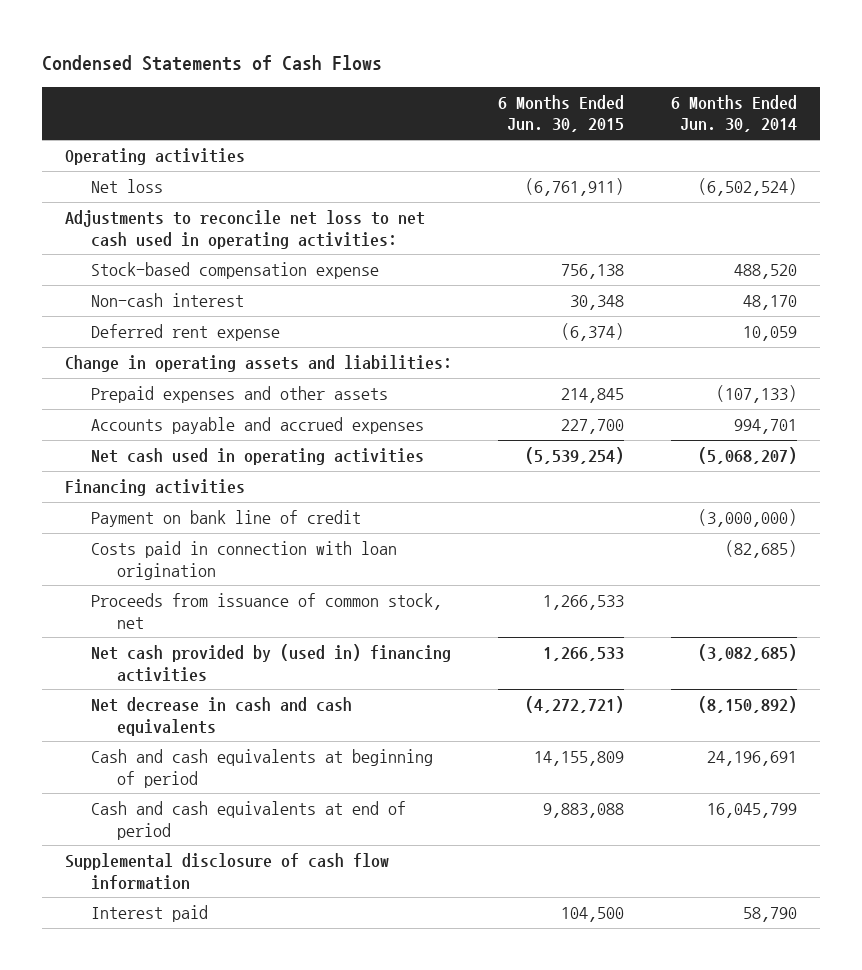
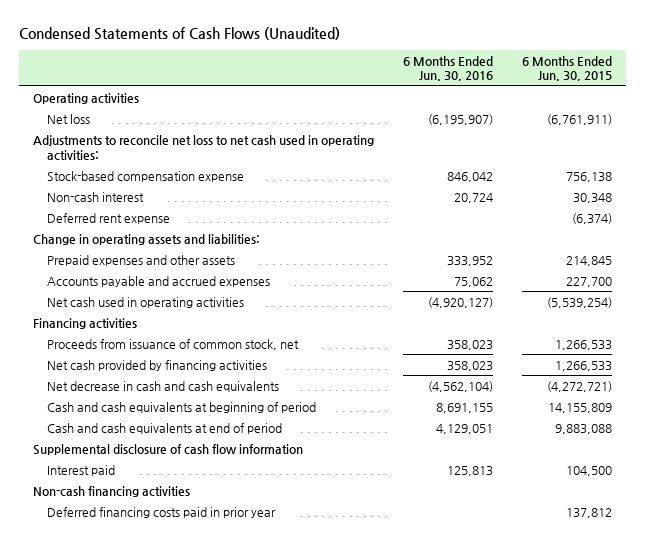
[41,55,382,72] Condensed Statements of Cash Flows -> [18,26,340,40] Condensed Statements of Cash Flows (Unaudited)
[670,94,797,133] 6 Months Ended Jun. 30, 2014 -> none
none -> [402,55,493,82] 6 Months Ended Jun. 30, 2016
[91,509,362,527] Payment on bank line of credit -> none
[91,540,398,580] Costs paid in connection with loan origination -> none
[91,643,452,682] Net cash provided by (used in) financing activities -> [47,359,268,371] Net cash provided by financing activities
none -> [33,485,191,497] Non-cash financing activities
none -> [47,506,277,518] Deferred financing costs paid in prior year

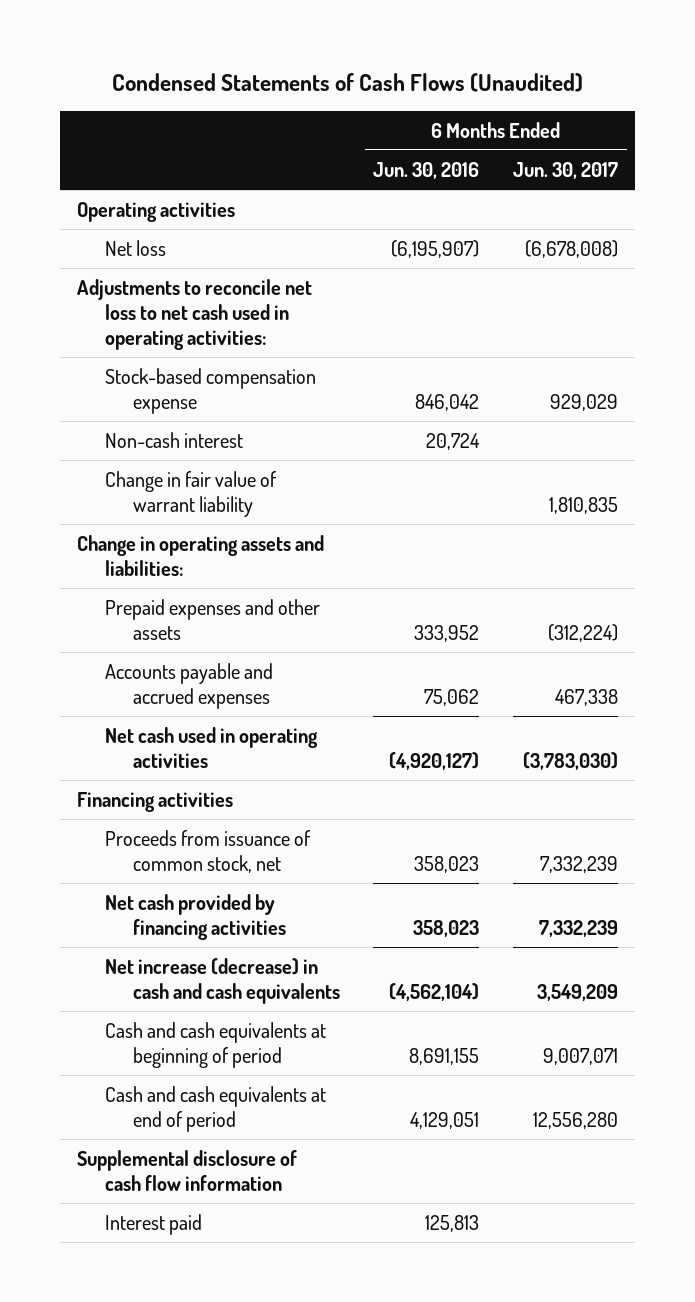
[521,55,612,82] 6 Months Ended Jun. 30, 2015 -> none
none -> [513,161,619,179] Jun. 30, 2017
[47,212,171,224] Deferred rent expense -> none
none -> [104,470,277,517] Change in fair value of warrant liability
[47,380,280,392] Net decrease in cash and cash equivalents -> [104,957,340,1004] Net increase (decrease) in cash and cash equivalents
[33,485,191,497] Non-cash financing activities -> none
[47,506,277,518] Deferred financing costs paid in prior year -> none

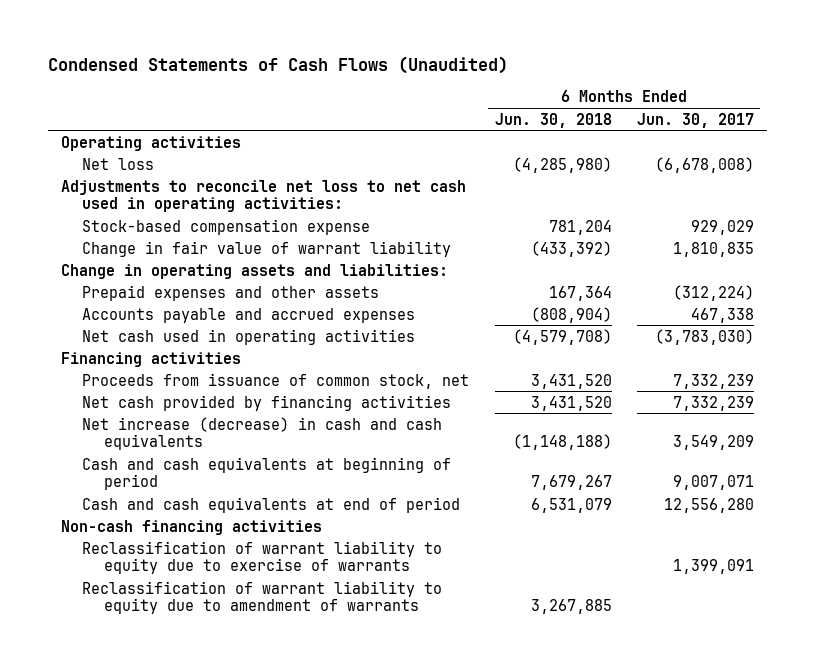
[373,161,480,179] Jun. 30, 2016 -> none
none -> [494,112,612,128] Jun. 30, 2018
[104,431,243,448] Non-cash interest -> none
[76,1149,297,1191] Supplemental disclosure of cash flow information -> none
[104,1213,202,1235] Interest paid -> none
none -> [60,519,322,535] Non-cash financing activities
none -> [82,540,443,575] Reclassification of warrant liability to equity due to exercise of warrants
none -> [82,580,443,615] Reclassification of warrant liability to equity due to amendment of warrants

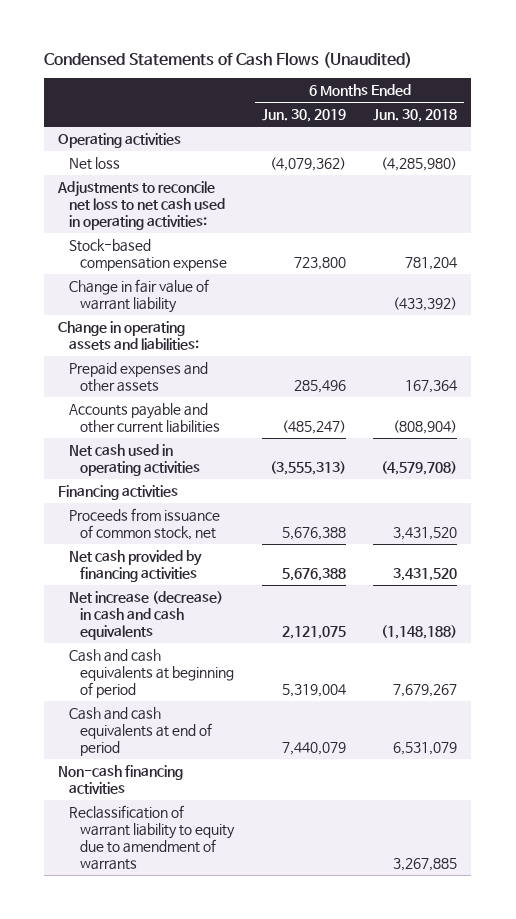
[637,112,755,128] Jun. 30, 2017 -> none
none -> [261,108,346,122] Jun. 30, 2019
[82,307,416,323] Accounts payable and accrued expenses -> [69,402,221,433] Accounts payable and other current liabilities
[82,540,443,575] Reclassification of warrant liability to equity due to exercise of warrants -> none

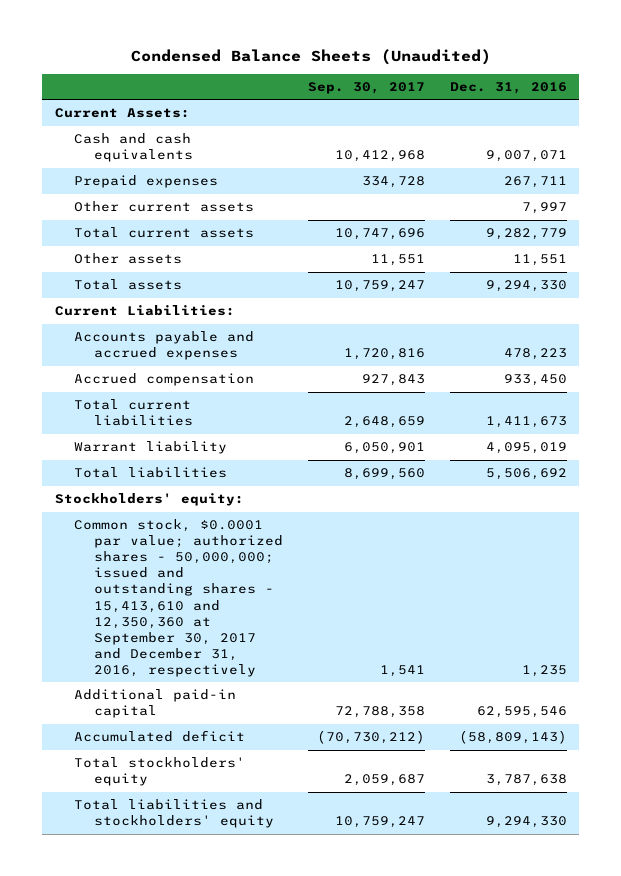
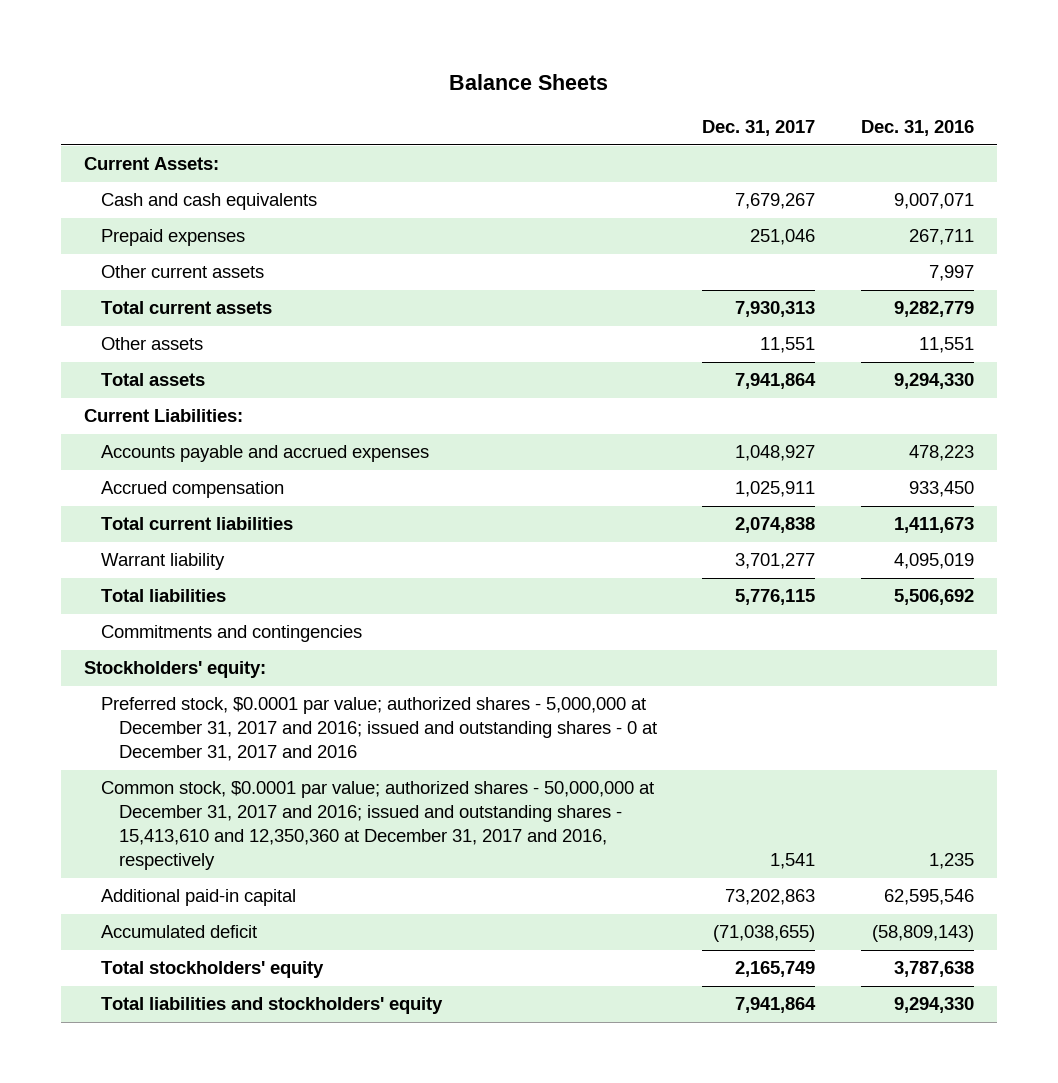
[130,49,491,66] Condensed Balance Sheets (Unaudited) -> [449,74,609,91] Balance Sheets
[307,82,425,95] Sep. 30, 2017 -> none
none -> [702,120,816,137] Dec. 31, 2017
none -> [101,625,363,643] Commitments and contingencies
none -> [101,697,657,762] Preferred stock, $0.0001 par value; authorized shares - 5,000,000 at December 31, 2017 and 2016; issued and outstanding shares - 0 at December 31, 2017 and 2016
[74,519,283,677] Common stock, $0.0001 par value; authorized shares - 50,000,000; issued and outstanding shares - 15,413,610 and 12,350,360 at September 30, 2017 and December 31, 2016, respectively -> [101,781,655,871] Common stock, $0.0001 par value; authorized shares - 50,000,000 at December 31, 2017 and 2016; issued and outstanding shares - 15,413,610 and 12,350,360 at December 31, 2017 and 2016, respectively

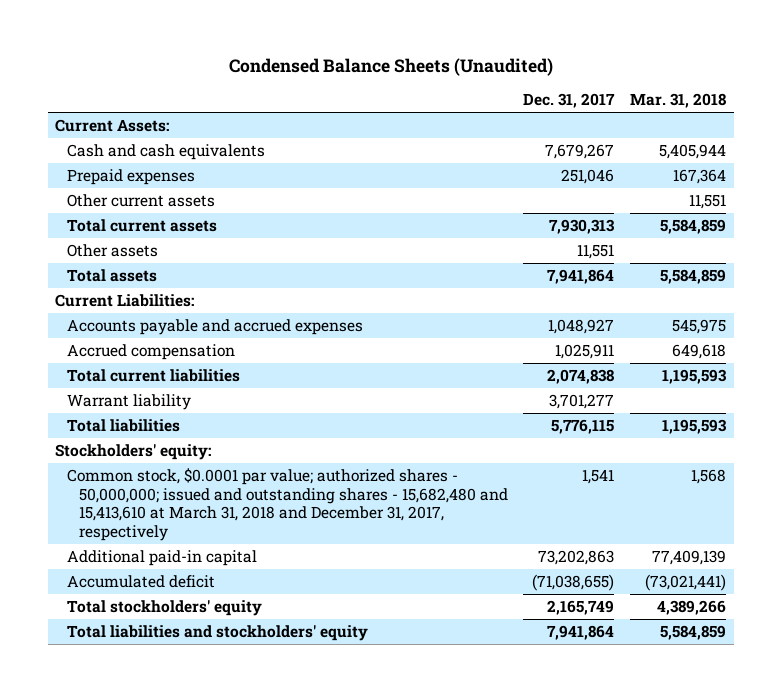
[449,74,609,91] Balance Sheets -> [228,57,553,76] Condensed Balance Sheets (Unaudited)
[861,120,975,137] Dec. 31, 2016 -> none
none -> [630,93,727,109] Mar. 31, 2018
[101,625,363,643] Commitments and contingencies -> none
[101,697,657,762] Preferred stock, $0.0001 par value; authorized shares - 5,000,000 at December 31, 2017 and 2016; issued and outstanding shares - 0 at December 31, 2017 and 2016 -> none
[101,781,655,871] Common stock, $0.0001 par value; authorized shares - 50,000,000 at December 31, 2017 and 2016; issued and outstanding shares - 15,413,610 and 12,350,360 at December 31, 2017 and 2016, respectively -> [67,468,508,541] Common stock, $0.0001 par value; authorized shares - 50,000,000; issued and outstanding shares - 15,682,480 and 15,413,610 at March 31, 2018 and December 31, 2017, respectively

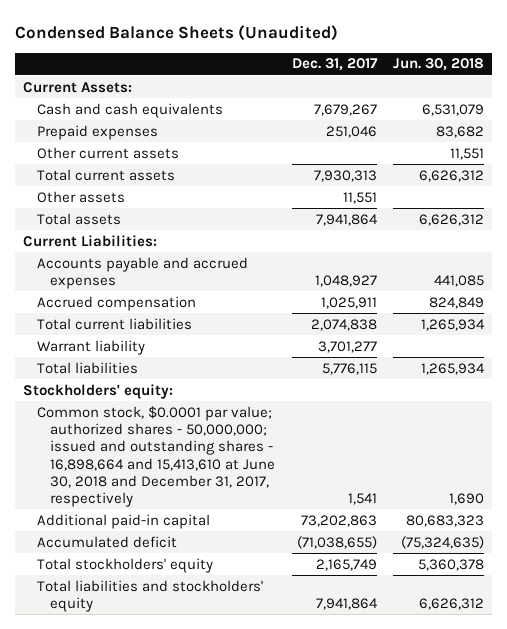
[630,93,727,109] Mar. 31, 2018 -> none
none -> [393,58,485,72] Jun. 30, 2018
[67,468,508,541] Common stock, $0.0001 par value; authorized shares - 50,000,000; issued and outstanding shares - 15,682,480 and 15,413,610 at March 31, 2018 and December 31, 2017, respectively -> [36,405,276,508] Common stock, $0.0001 par value; authorized shares - 50,000,000; issued and outstanding shares - 16,898,664 and 15,413,610 at June 30, 2018 and December 31, 2017, respectively

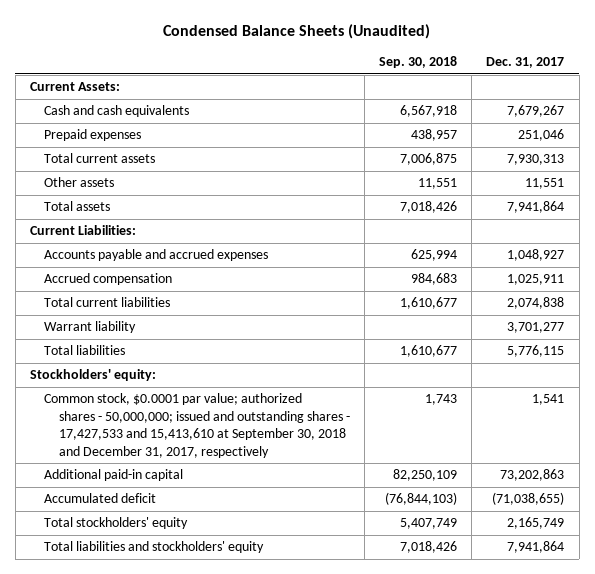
[393,58,485,72] Jun. 30, 2018 -> none
none -> [379,56,458,69] Sep. 30, 2018
[36,146,179,159] Other current assets -> none
[36,405,276,508] Common stock, $0.0001 par value; authorized shares - 50,000,000; issued and outstanding shares - 16,898,664 and 15,413,610 at June 30, 2018 and December 31, 2017, respectively -> [44,393,350,458] Common stock, $0.0001 par value; authorized shares - 50,000,000; issued and outstanding shares - 17,427,533 and 15,413,610 at September 30, 2018 and December 31, 2017, respectively

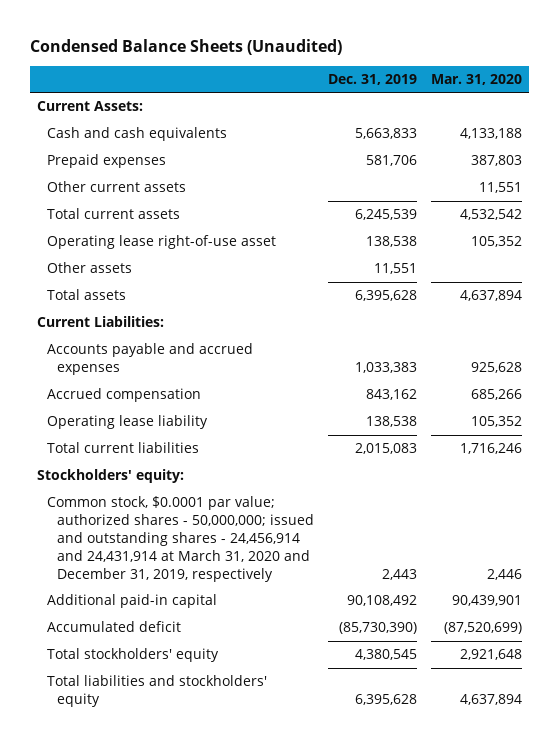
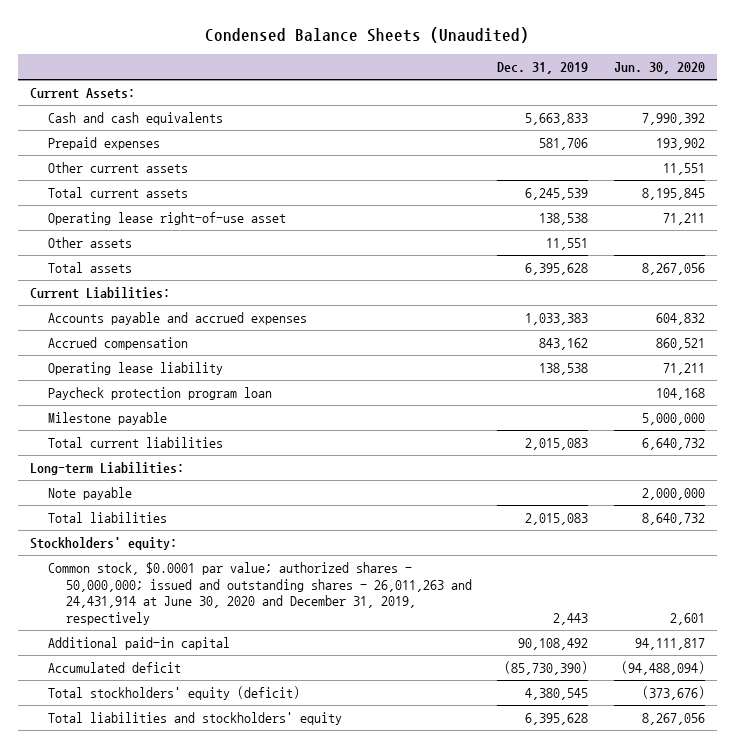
[430,73,522,85] Mar. 31, 2020 -> none
none -> [613,62,705,75] Jun. 30, 2020
none -> [48,387,273,401] Paycheck protection program loan
none -> [48,412,168,426] Milestone payable
none -> [30,462,185,476] Long-term Liabilities:
none -> [48,487,133,501] Note payable
none -> [48,512,168,524] Total liabilities
[46,496,314,582] Common stock, $0.0001 par value; authorized shares - 50,000,000; issued and outstanding shares - 24,456,914 and 24,431,914 at March 31, 2020 and December 31, 2019, respectively -> [48,562,472,625] Common stock, $0.0001 par value; authorized shares - 50,000,000; issued and outstanding shares - 26,011,263 and 24,431,914 at June 30, 2020 and December 31, 2019, respectively
[46,648,219,663] Total stockholders' equity -> [48,686,301,701] Total stockholders' equity (deficit)

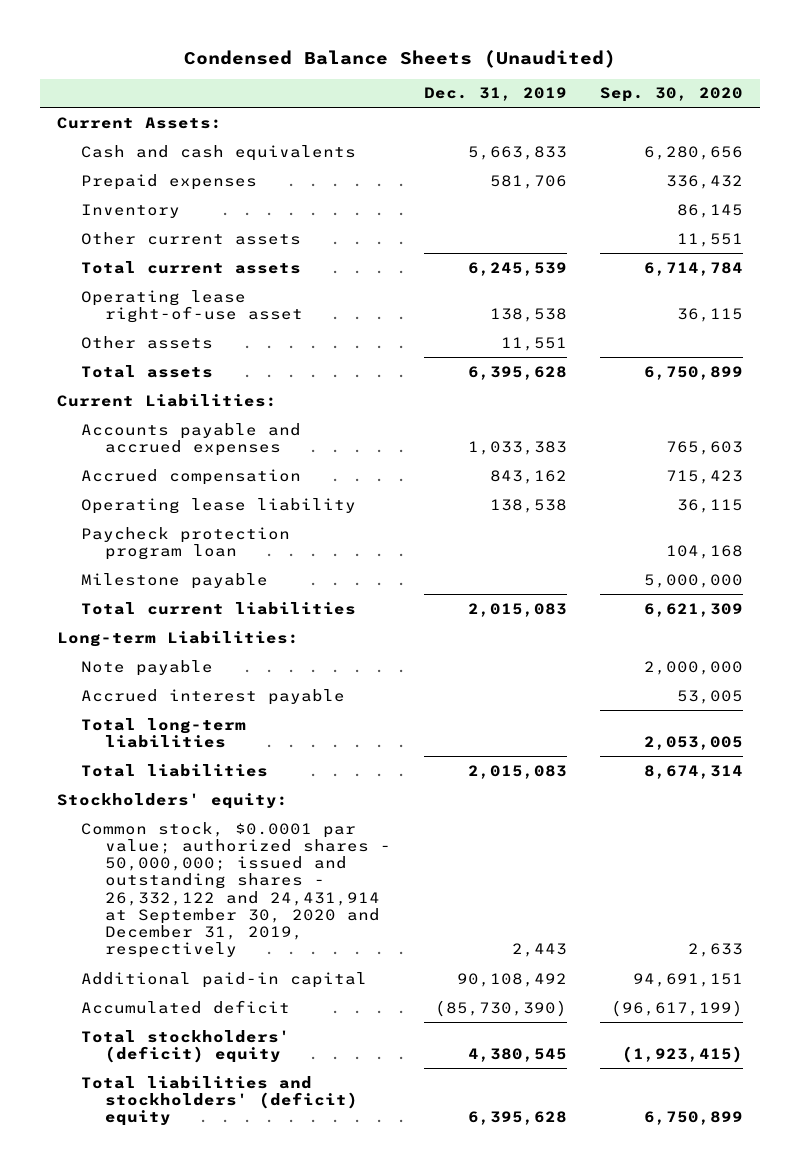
[613,62,705,75] Jun. 30, 2020 -> none
none -> [600,87,744,103] Sep. 30, 2020
none -> [80,203,180,218] Inventory
none -> [80,688,345,705] Accrued interest payable
none -> [80,717,246,748] Total long-term liabilities
[48,562,472,625] Common stock, $0.0001 par value; authorized shares - 50,000,000; issued and outstanding shares - 26,011,263 and 24,431,914 at June 30, 2020 and December 31, 2019, respectively -> [80,821,391,959] Common stock, $0.0001 par value; authorized shares - 50,000,000; issued and outstanding shares - 26,332,122 and 24,431,914 at September 30, 2020 and December 31, 2019, respectively
[48,686,301,701] Total stockholders' equity (deficit) -> [80,1029,290,1063] Total stockholders' (deficit) equity
[48,712,343,726] Total liabilities and stockholders' equity -> [80,1075,358,1127] Total liabilities and stockholders' (deficit) equity

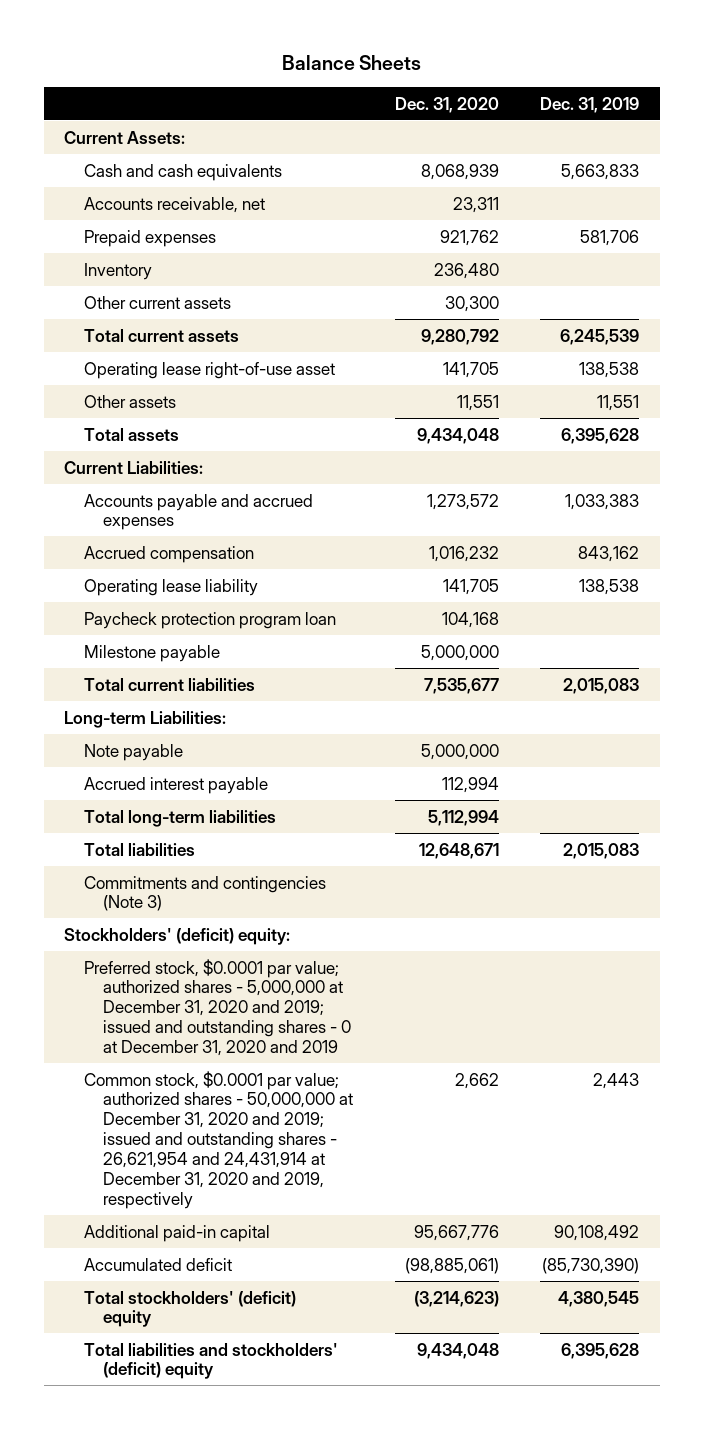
[184,49,617,68] Condensed Balance Sheets (Unaudited) -> [281,55,421,71] Balance Sheets
[600,87,744,103] Sep. 30, 2020 -> none
none -> [394,96,499,113] Dec. 31, 2020
none -> [83,196,265,213] Accounts receivable, net
none -> [83,875,326,912] Commitments and contingencies (Note 3)
[57,792,289,809] Stockholders' equity: -> [64,927,291,945] Stockholders' (deficit) equity:
none -> [83,958,352,1057] Preferred stock, $0.0001 par value; authorized shares - 5,000,000 at December 31, 2020 and 2019; issued and outstanding shares - 0 at December 31, 2020 and 2019
[80,821,391,959] Common stock, $0.0001 par value; authorized shares - 50,000,000; issued and outstanding shares - 26,332,122 and 24,431,914 at September 30, 2020 and December 31, 2019, respectively -> [83,1070,354,1209] Common stock, $0.0001 par value; authorized shares - 50,000,000 at December 31, 2020 and 2019; issued and outstanding shares - 26,621,954 and 24,431,914 at December 31, 2020 and 2019, respectively

